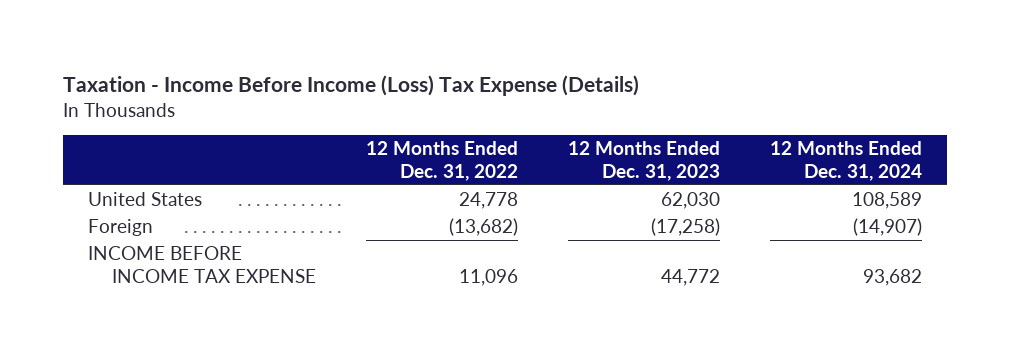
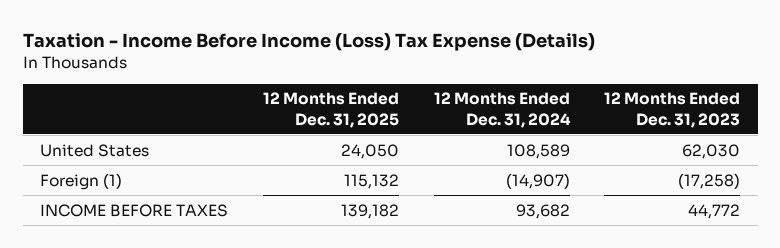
[366,141,519,181] 12 Months Ended Dec. 31, 2022 -> none
none -> [262,92,399,128] 12 Months Ended Dec. 31, 2025
[88,219,154,237] Foreign -> [39,172,122,190] Foreign (1)
[88,246,317,283] INCOME BEFORE INCOME TAX EXPENSE -> [39,203,228,217] INCOME BEFORE TAXES

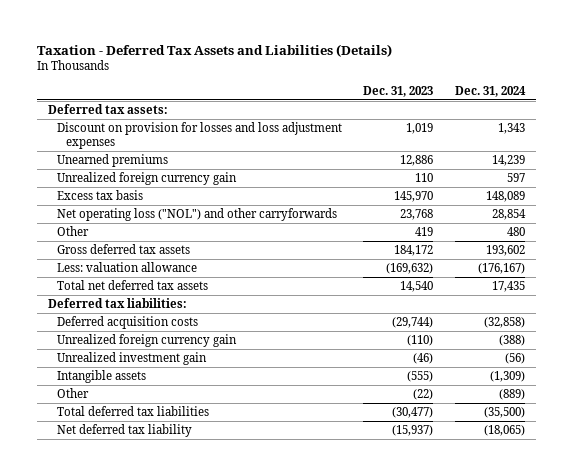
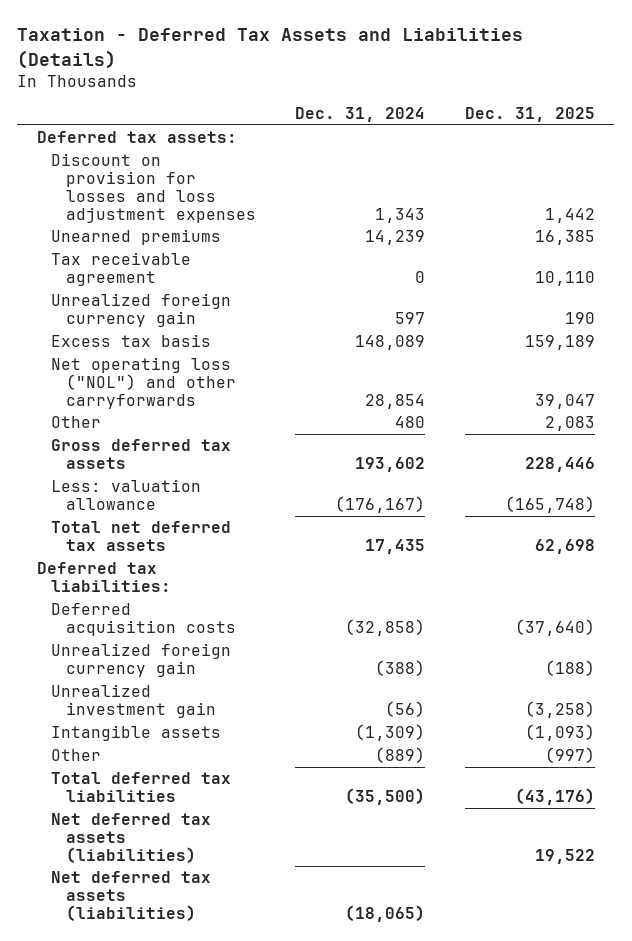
[363,85,434,97] Dec. 31, 2023 -> none
none -> [464,107,595,123] Dec. 31, 2025
none -> [51,251,192,286] Tax receivable agreement
none -> [51,812,212,863] Net deferred tax assets (liabilities)
[56,423,192,437] Net deferred tax liability -> [51,870,212,921] Net deferred tax assets (liabilities)

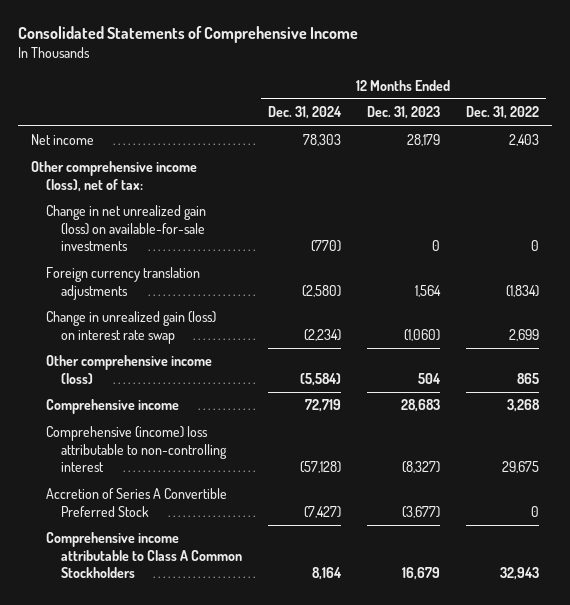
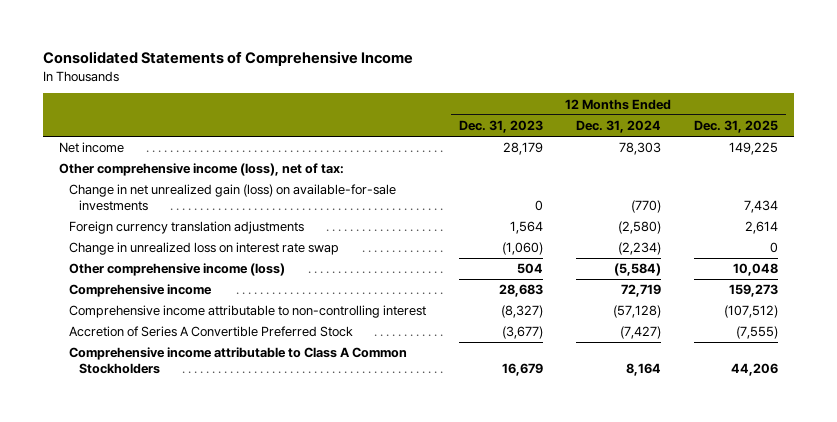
[466,106,540,120] Dec. 31, 2022 -> none
none -> [693,120,778,134] Dec. 31, 2025
[45,311,216,344] Change in unrealized gain (loss) on interest rate swap -> [69,242,340,256] Change in unrealized loss on interest rate swap
[45,426,227,473] Comprehensive (income) loss attributable to non-controlling interest -> [69,305,427,319] Comprehensive income attributable to non-controlling interest

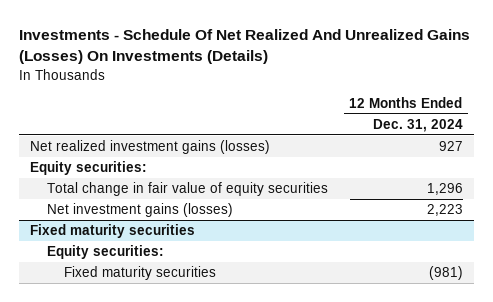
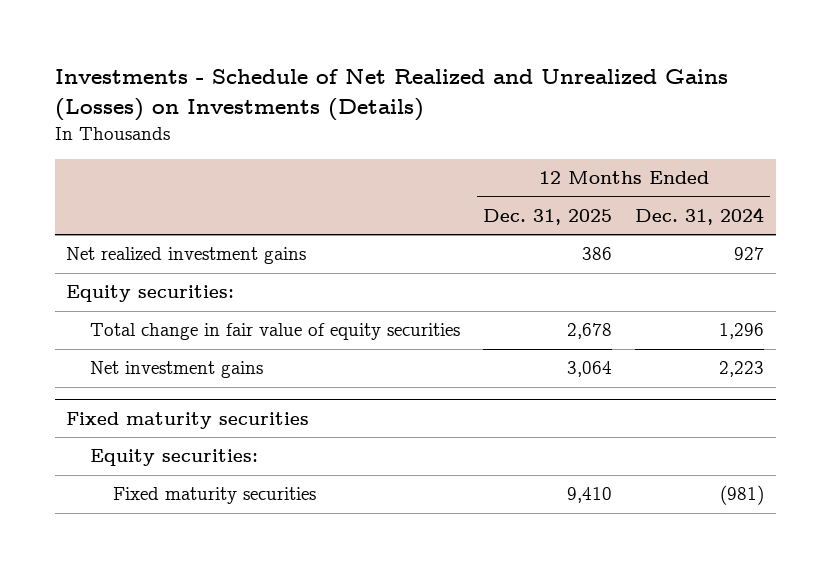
[19,29,471,65] Investments - Schedule Of Net Realized And Unrealized Gains (Losses) On Investments (Details) -> [54,69,728,121] Investments - Schedule of Net Realized and Unrealized Gains (Losses) on Investments (Details)
none -> [482,208,612,225] Dec. 31, 2025
[30,140,271,155] Net realized investment gains (losses) -> [66,247,307,265] Net realized investment gains
[46,203,233,218] Net investment gains (losses) -> [89,361,263,379] Net investment gains

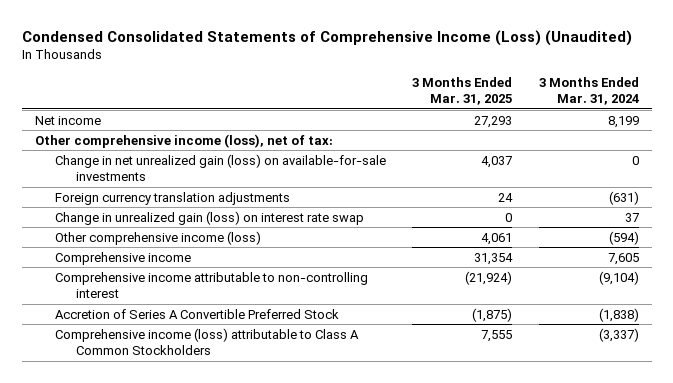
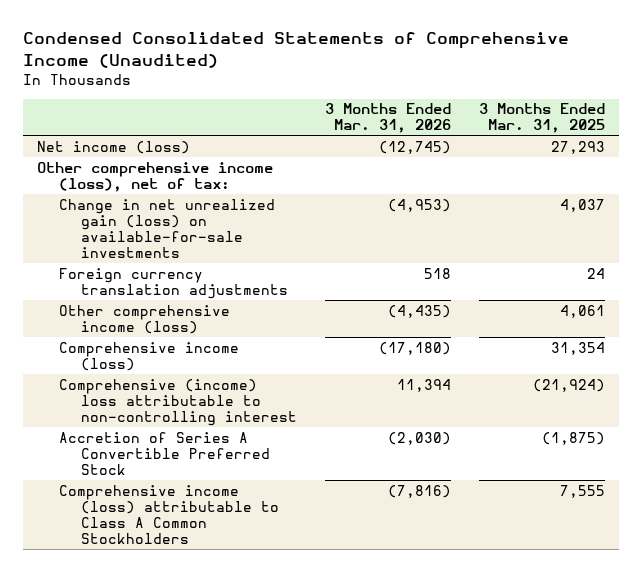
[21,29,632,46] Condensed Consolidated Statements of Comprehensive Income (Loss) (Unaudited) -> [22,32,569,68] Condensed Consolidated Statements of Comprehensive Income (Unaudited)
[538,76,639,106] 3 Months Ended Mar. 31, 2024 -> none
none -> [324,103,451,134] 3 Months Ended Mar. 31, 2026
[34,115,101,125] Net income -> [36,140,190,154] Net income (loss)
[55,210,365,225] Change in unrealized gain (loss) on interest rate swap -> none
[55,251,192,265] Comprehensive income -> [58,341,239,371] Comprehensive income (loss)
[55,271,369,299] Comprehensive income attributable to non-controlling interest -> [58,378,297,426] Comprehensive (income) loss attributable to non-controlling interest

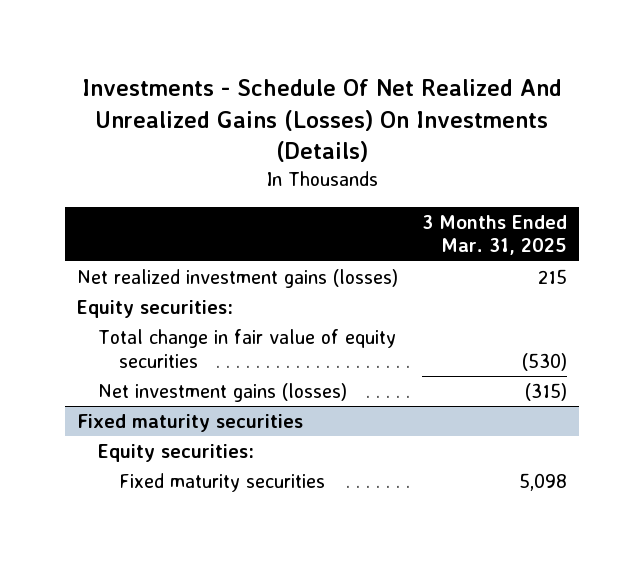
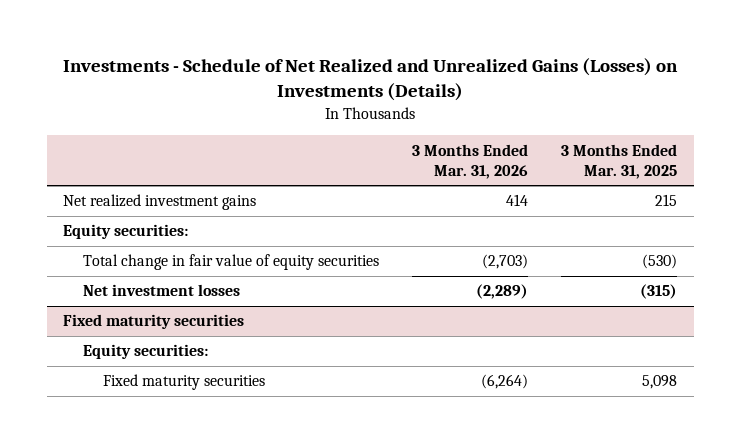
[82,79,563,163] Investments - Schedule Of Net Realized And Unrealized Gains (Losses) On Investments (Details) -> [63,58,679,102] Investments - Schedule of Net Realized and Unrealized Gains (Losses) on Investments (Details)
none -> [412,143,529,179] 3 Months Ended Mar. 31, 2026
[77,268,399,288] Net realized investment gains (losses) -> [63,194,257,211] Net realized investment gains
[97,382,347,402] Net investment gains (losses) -> [83,284,241,297] Net investment losses

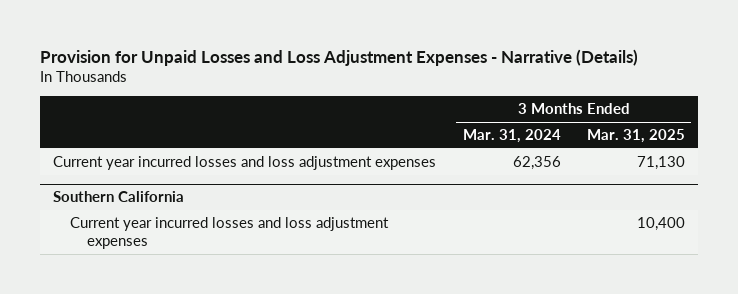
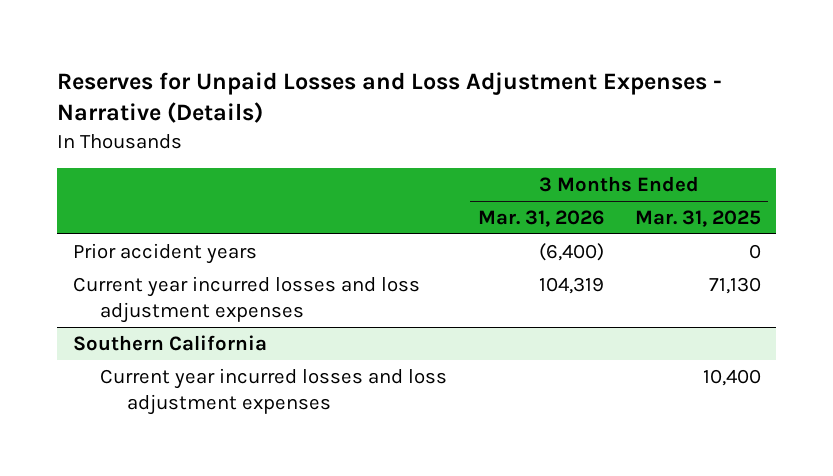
[40,48,639,66] Provision for Unpaid Losses and Loss Adjustment Expenses - Narrative (Details) -> [57,71,723,124] Reserves for Unpaid Losses and Loss Adjustment Expenses - Narrative (Details)
[462,128,561,143] Mar. 31, 2024 -> none
none -> [477,209,604,227] Mar. 31, 2026
none -> [72,242,257,264] Prior accident years

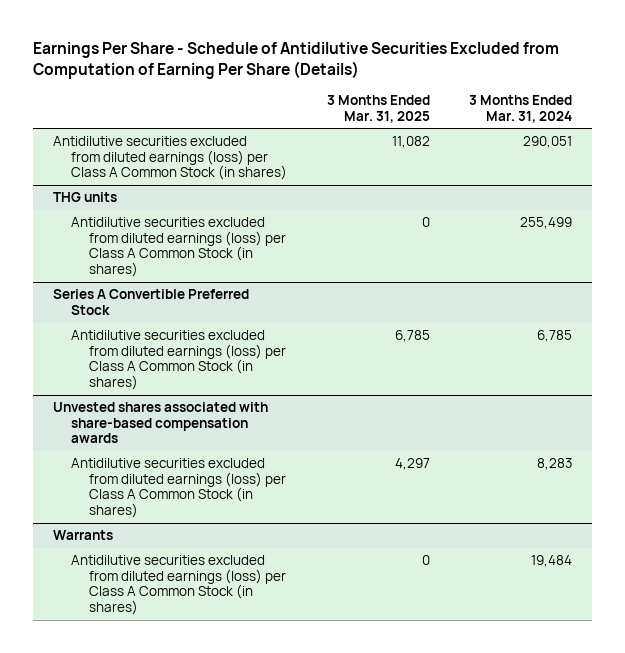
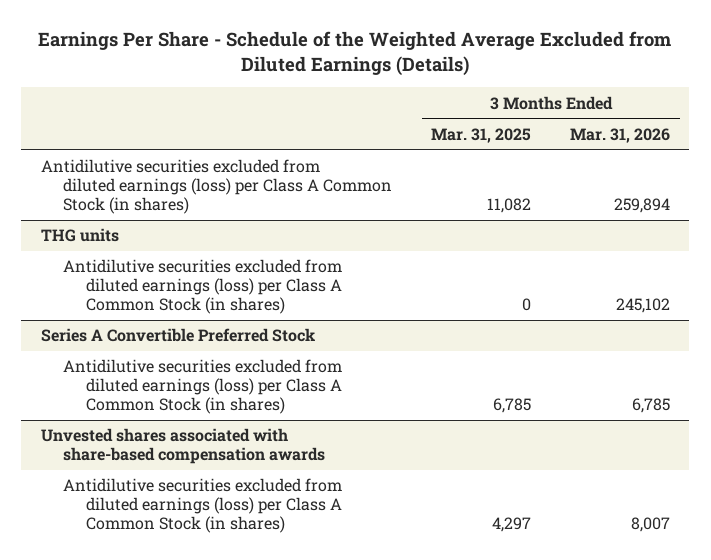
[33,41,560,79] Earnings Per Share - Schedule of Antidilutive Securities Excluded from Computation of Earning Per Share (Details) -> [38,31,672,77] Earnings Per Share - Schedule of the Weighted Average Excluded from Diluted Earnings (Details)
[468,95,572,123] 3 Months Ended Mar. 31, 2024 -> none
none -> [569,128,670,144] Mar. 31, 2026
[52,530,113,541] Warrants -> none
[71,555,287,615] Antidilutive securities excluded from diluted earnings (loss) per Class A Common Stock (in shares) -> none

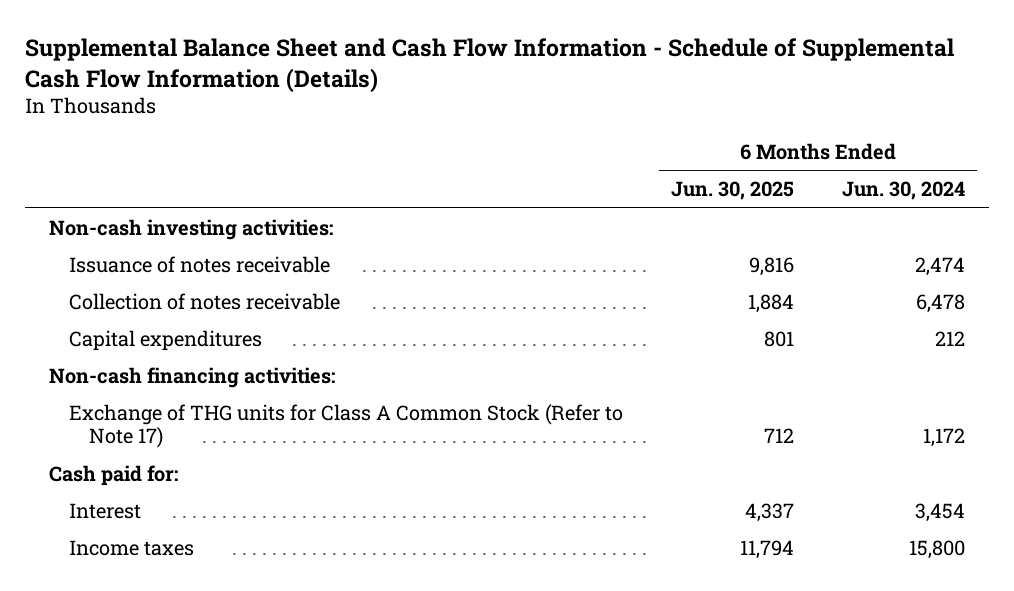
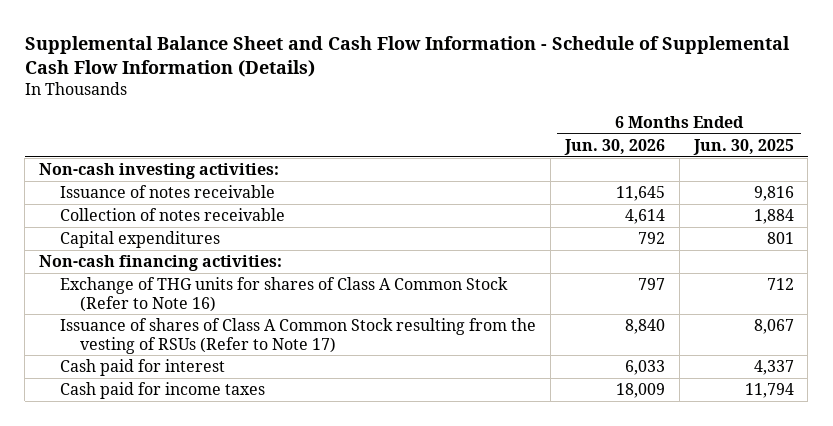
[842,181,966,201] Jun. 30, 2024 -> none
none -> [563,138,665,155] Jun. 30, 2026
[49,464,179,486] Cash paid for: -> none
[69,403,624,449] Exchange of THG units for Class A Common Stock (Refer to Note 17) -> [59,277,508,312] Exchange of THG units for shares of Class A Common Stock (Refer to Note 16)
none -> [59,318,536,354] Issuance of shares of Class A Common Stock resulting from the vesting of RSUs (Refer to Note 17)
[69,502,142,519] Interest -> [59,359,225,377] Cash paid for interest
[69,539,195,556] Income taxes -> [59,382,265,400] Cash paid for income taxes

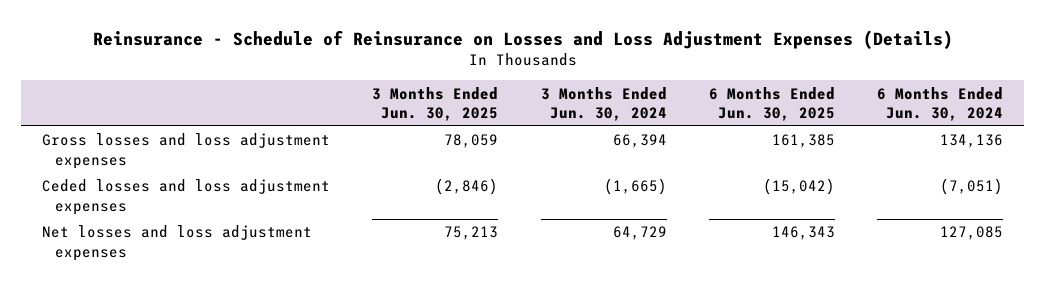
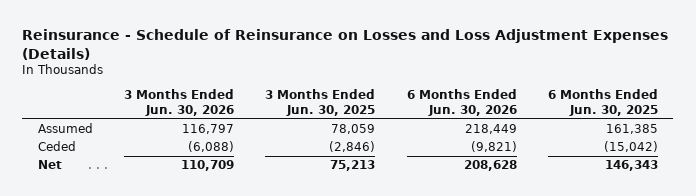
[540,86,667,122] 3 Months Ended Jun. 30, 2024 -> none
[876,86,1003,122] 6 Months Ended Jun. 30, 2024 -> none
none -> [123,89,234,117] 3 Months Ended Jun. 30, 2026
none -> [406,89,517,117] 6 Months Ended Jun. 30, 2026
[42,133,331,169] Gross losses and loss adjustment expenses -> [37,123,93,134] Assumed
[42,179,331,215] Ceded losses and loss adjustment expenses -> [37,141,76,152] Ceded
[42,225,313,261] Net losses and loss adjustment expenses -> [37,160,62,170] Net

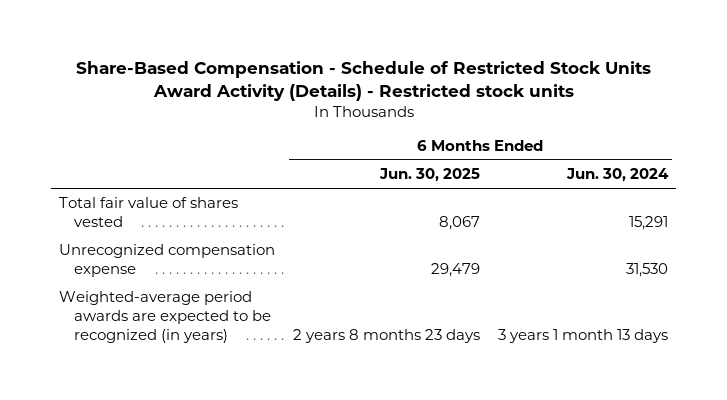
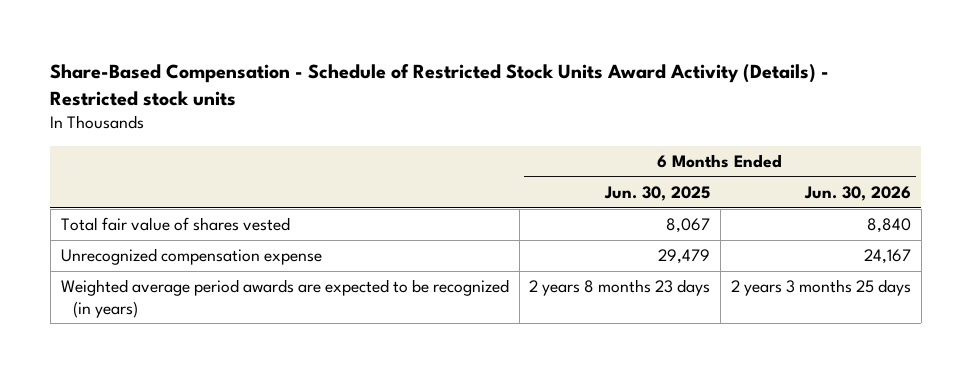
[565,168,669,183] Jun. 30, 2024 -> none
none -> [804,186,912,202] Jun. 30, 2026
[59,291,271,343] Weighted-average period awards are expected to be recognized (in years) -> [60,279,509,318] Weighted average period awards are expected to be recognized (in years)

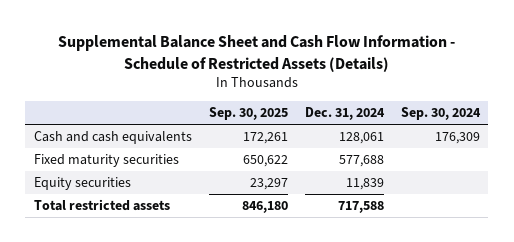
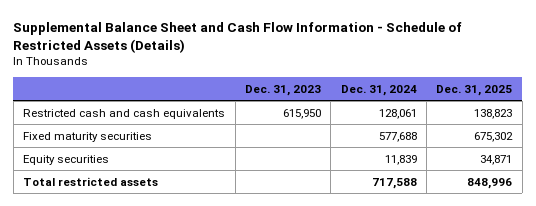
[208,107,288,121] Sep. 30, 2025 -> none
[400,107,481,121] Sep. 30, 2024 -> none
none -> [244,84,321,96] Dec. 31, 2023
none -> [436,84,513,96] Dec. 31, 2025
[33,131,192,145] Cash and cash equivalents -> [23,108,226,119] Restricted cash and cash equivalents

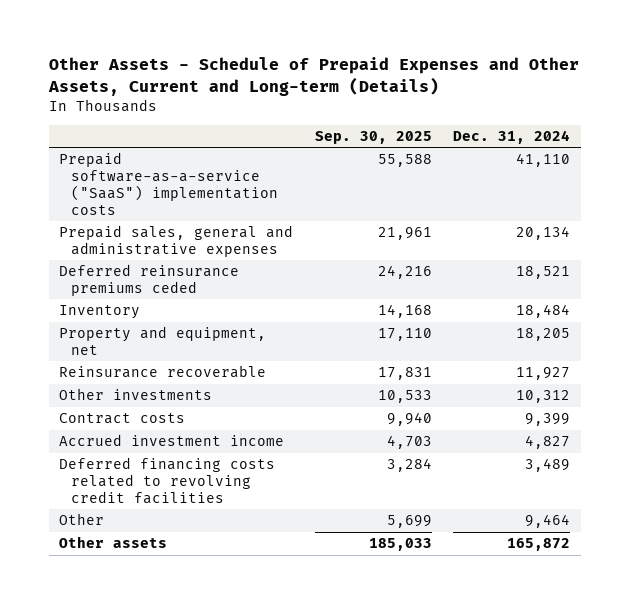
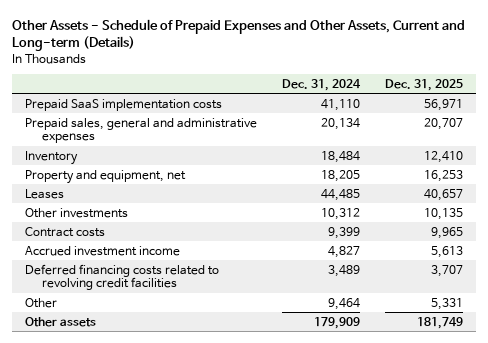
[314,130,432,144] Sep. 30, 2025 -> none
none -> [385,78,464,91] Dec. 31, 2025
[59,152,279,215] Prepaid software-as-a-service ("SaaS") implementation costs -> [24,98,222,111] Prepaid SaaS implementation costs
[59,264,240,297] Deferred reinsurance premiums ceded -> none
[59,365,267,379] Reinsurance recoverable -> none
none -> [24,188,64,199] Leases
[507,538,571,552] 165,872 -> [314,316,361,329] 179,909

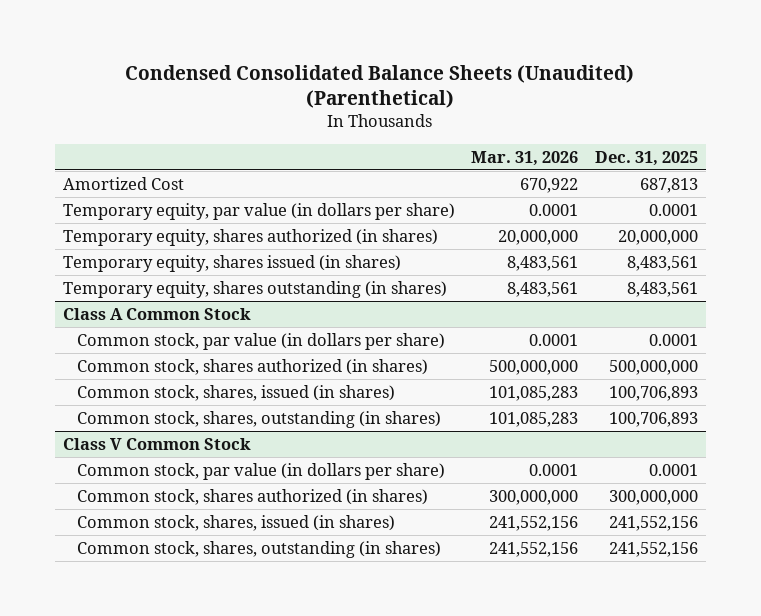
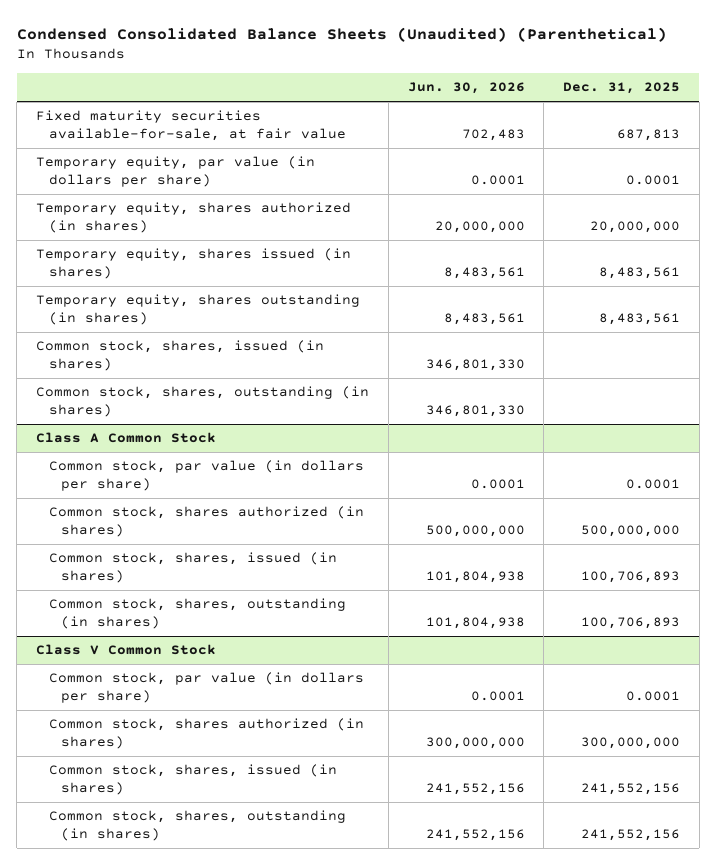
[471,150,579,166] Mar. 31, 2026 -> none
none -> [407,82,525,95] Jun. 30, 2026
[62,176,184,190] Amortized Cost -> [36,110,346,141] Fixed maturity securities available-for-sale, at fair value
none -> [36,340,325,371] Common stock, shares, issued (in shares)
none -> [36,386,370,417] Common stock, shares, outstanding (in shares)

